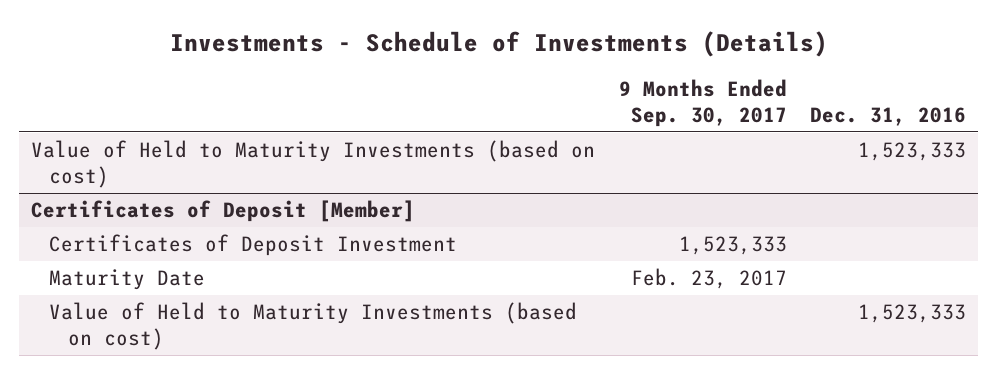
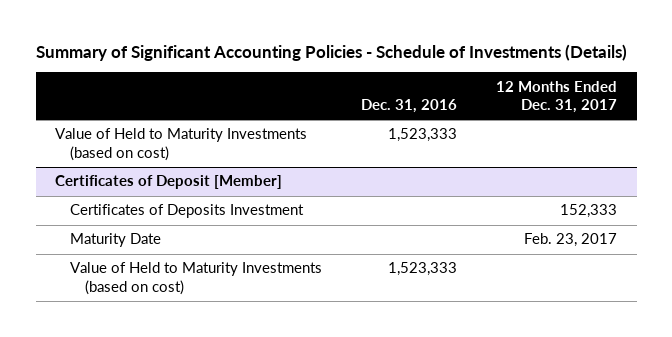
[169,31,828,58] Investments - Schedule of Investments (Details) -> [35,44,627,62] Summary of Significant Accounting Policies - Schedule of Investments (Details)
[618,79,787,127] 9 Months Ended Sep. 30, 2017 -> none
none -> [496,80,618,114] 12 Months Ended Dec. 31, 2017
[49,234,458,257] Certificates of Deposit Investment -> [70,204,305,219] Certificates of Deposits Investment

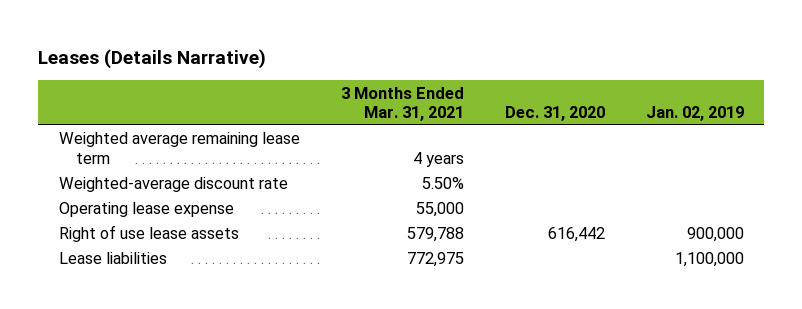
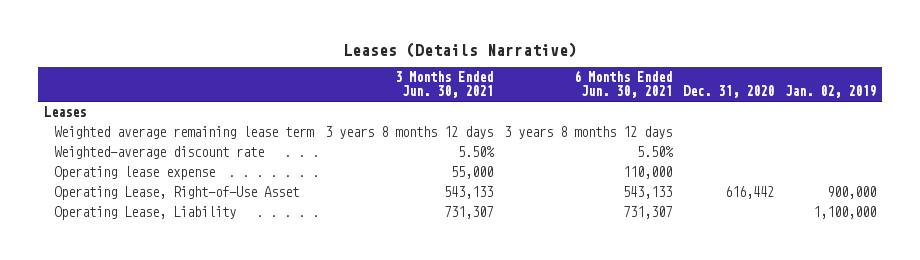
[340,86,464,122] 3 Months Ended Mar. 31, 2021 -> none
none -> [394,71,493,99] 3 Months Ended Jun. 30, 2021
none -> [573,70,672,99] 6 Months Ended Jun. 30, 2021
none -> [43,106,86,118] Leases
[58,225,239,243] Right of use lease assets -> [54,186,300,201] Operating Lease, Right-of-Use Asset
[58,252,167,265] Lease liabilities -> [54,206,237,221] Operating Lease, Liability

